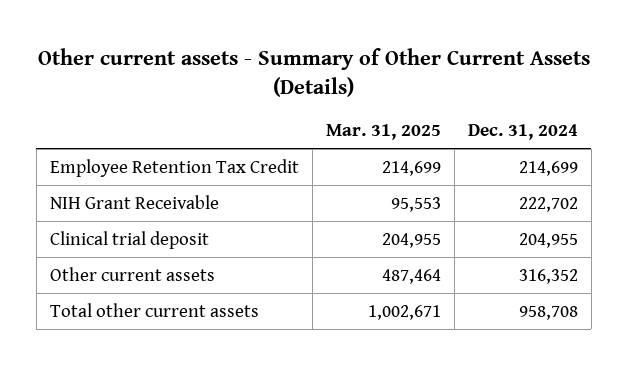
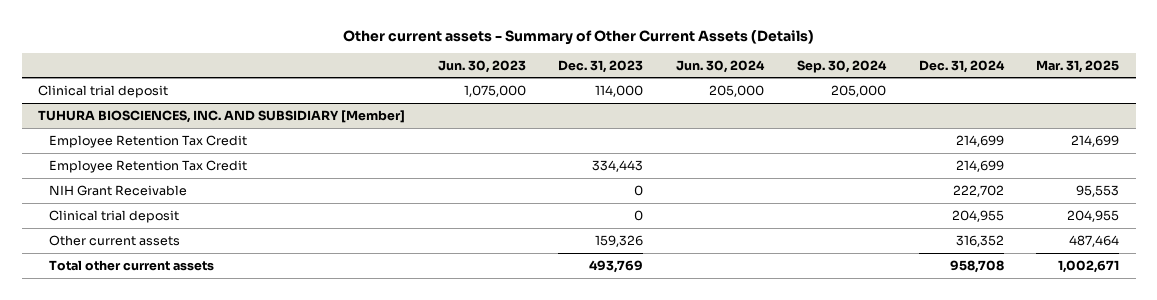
none -> [437,59,526,73] Jun. 30, 2023
none -> [558,59,644,73] Dec. 31, 2023
none -> [676,59,766,73] Jun. 30, 2024
none -> [796,59,887,73] Sep. 30, 2024
none -> [37,84,168,98] Clinical trial deposit
none -> [37,109,405,123] TUHURA BIOSCIENCES, INC. AND SUBSIDIARY [Member]
none -> [48,159,247,173] Employee Retention Tax Credit

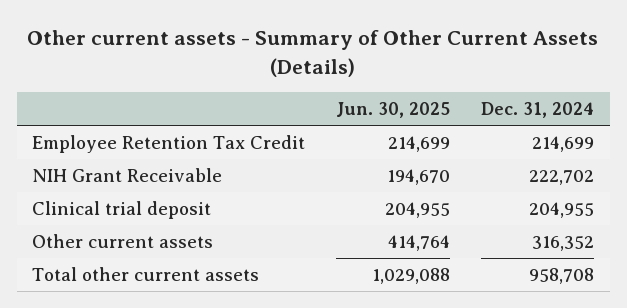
[437,59,526,73] Jun. 30, 2023 -> none
[558,59,644,73] Dec. 31, 2023 -> none
[676,59,766,73] Jun. 30, 2024 -> none
[796,59,887,73] Sep. 30, 2024 -> none
[1036,59,1120,73] Mar. 31, 2025 -> none
none -> [336,102,451,119] Jun. 30, 2025
[37,84,168,98] Clinical trial deposit -> none
[37,109,405,123] TUHURA BIOSCIENCES, INC. AND SUBSIDIARY [Member] -> none
[48,159,247,173] Employee Retention Tax Credit -> none

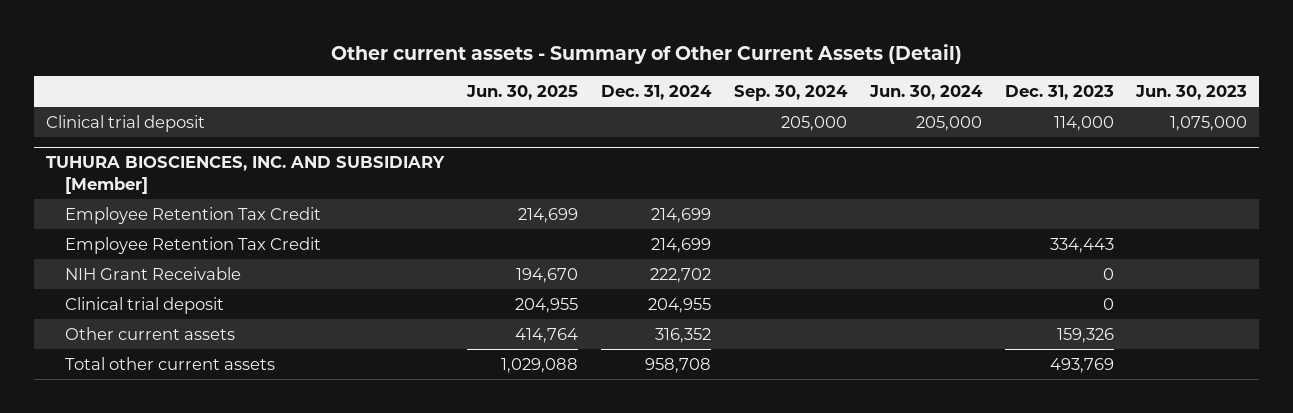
[27,30,599,77] Other current assets - Summary of Other Current Assets (Details) -> [330,43,962,64] Other current assets - Summary of Other Current Assets (Detail)
none -> [733,84,848,101] Sep. 30, 2024
none -> [868,84,983,100] Jun. 30, 2024
none -> [1004,84,1114,100] Dec. 31, 2023
none -> [1135,84,1248,100] Jun. 30, 2023
none -> [45,114,205,132] Clinical trial deposit
none -> [45,156,445,194] TUHURA BIOSCIENCES, INC. AND SUBSIDIARY [Member]
none -> [64,236,321,254] Employee Retention Tax Credit

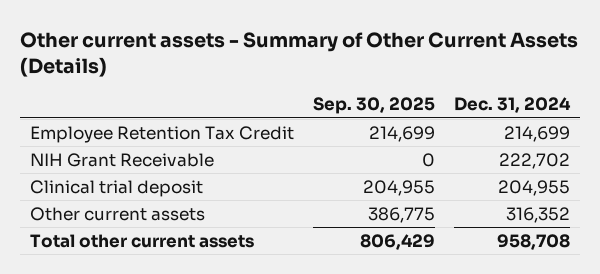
[330,43,962,64] Other current assets - Summary of Other Current Assets (Detail) -> [20,31,579,78] Other current assets - Summary of Other Current Assets (Details)
[465,84,578,100] Jun. 30, 2025 -> none
[733,84,848,101] Sep. 30, 2024 -> none
[868,84,983,100] Jun. 30, 2024 -> none
[1004,84,1114,100] Dec. 31, 2023 -> none
[1135,84,1248,100] Jun. 30, 2023 -> none
none -> [312,97,435,115] Sep. 30, 2025
[45,114,205,132] Clinical trial deposit -> none
[45,156,445,194] TUHURA BIOSCIENCES, INC. AND SUBSIDIARY [Member] -> none
[64,236,321,254] Employee Retention Tax Credit -> none

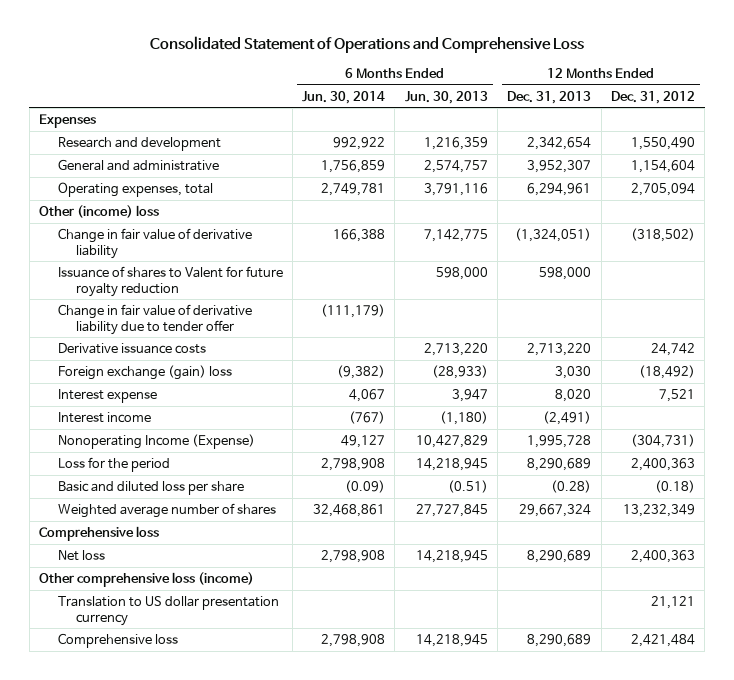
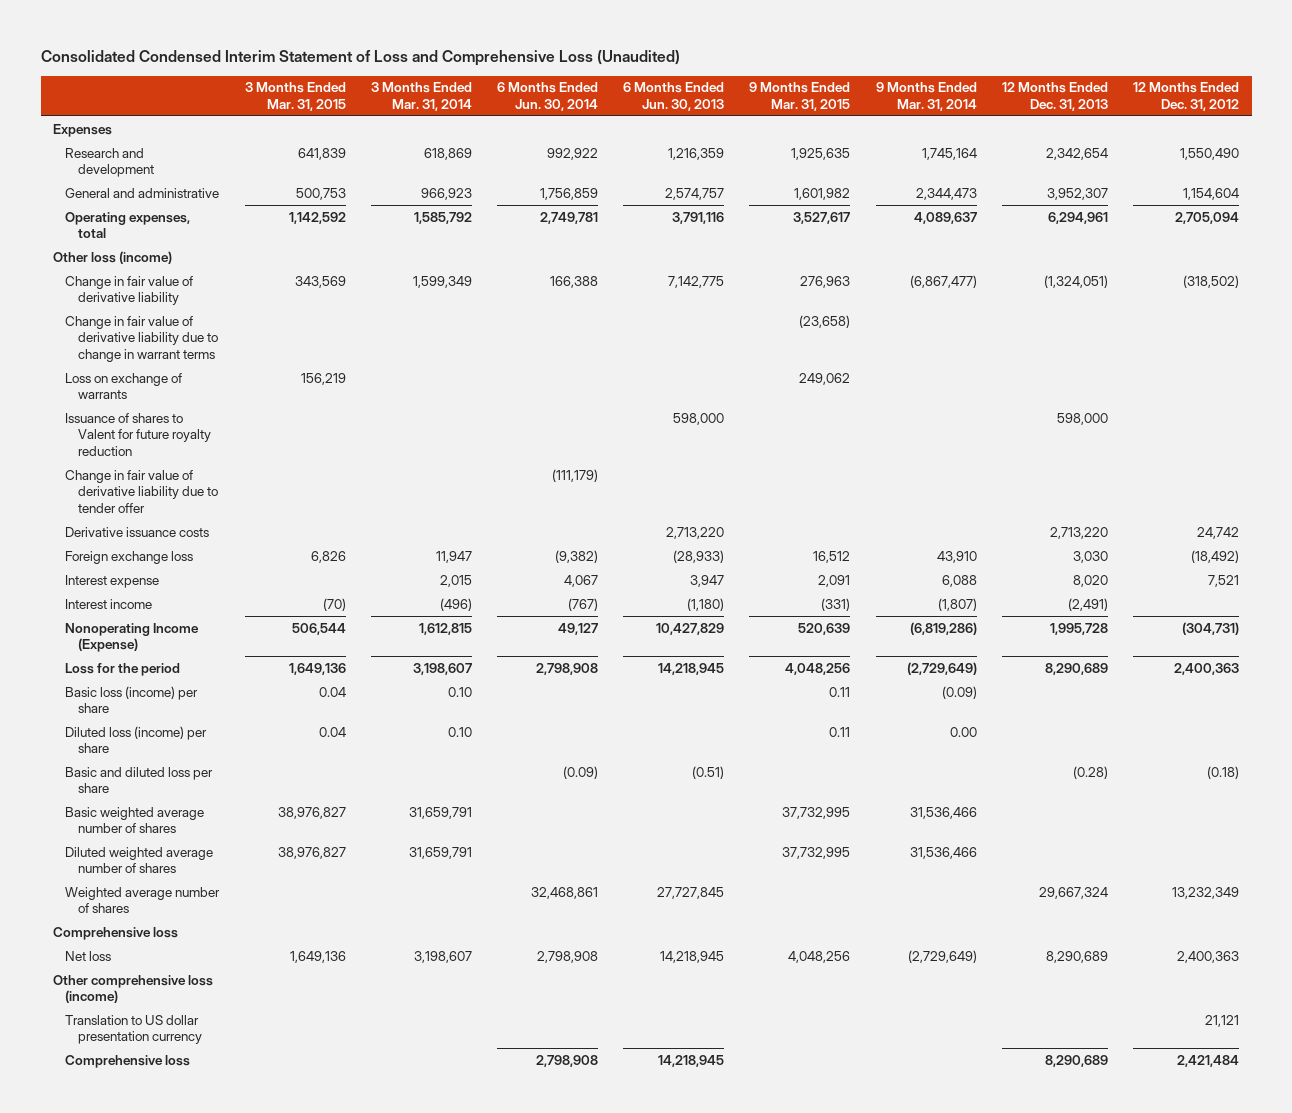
[150,36,585,54] Consolidated Statement of Operations and Comprehensive Loss -> [40,49,680,66] Consolidated Condensed Interim Statement of Loss and Comprehensive Loss (Unaudited)
none -> [244,82,346,111] 3 Months Ended Mar. 31, 2015
none -> [370,82,472,111] 3 Months Ended Mar. 31, 2014
none -> [749,82,851,111] 9 Months Ended Mar. 31, 2015
none -> [875,82,977,111] 9 Months Ended Mar. 31, 2014
[39,204,160,218] Other (income) loss -> [53,250,173,264] Other loss (income)
none -> [65,315,218,362] Change in fair value of derivative liability due to change in warrant terms
none -> [65,372,183,400] Loss on exchange of warrants
[57,364,232,380] Foreign exchange (gain) loss -> [65,550,194,564] Foreign exchange loss
none -> [65,685,199,714] Basic loss (income) per share
none -> [65,725,208,754] Diluted loss (income) per share
none -> [65,806,205,834] Basic weighted average number of shares
none -> [65,846,214,874] Diluted weighted average number of shares

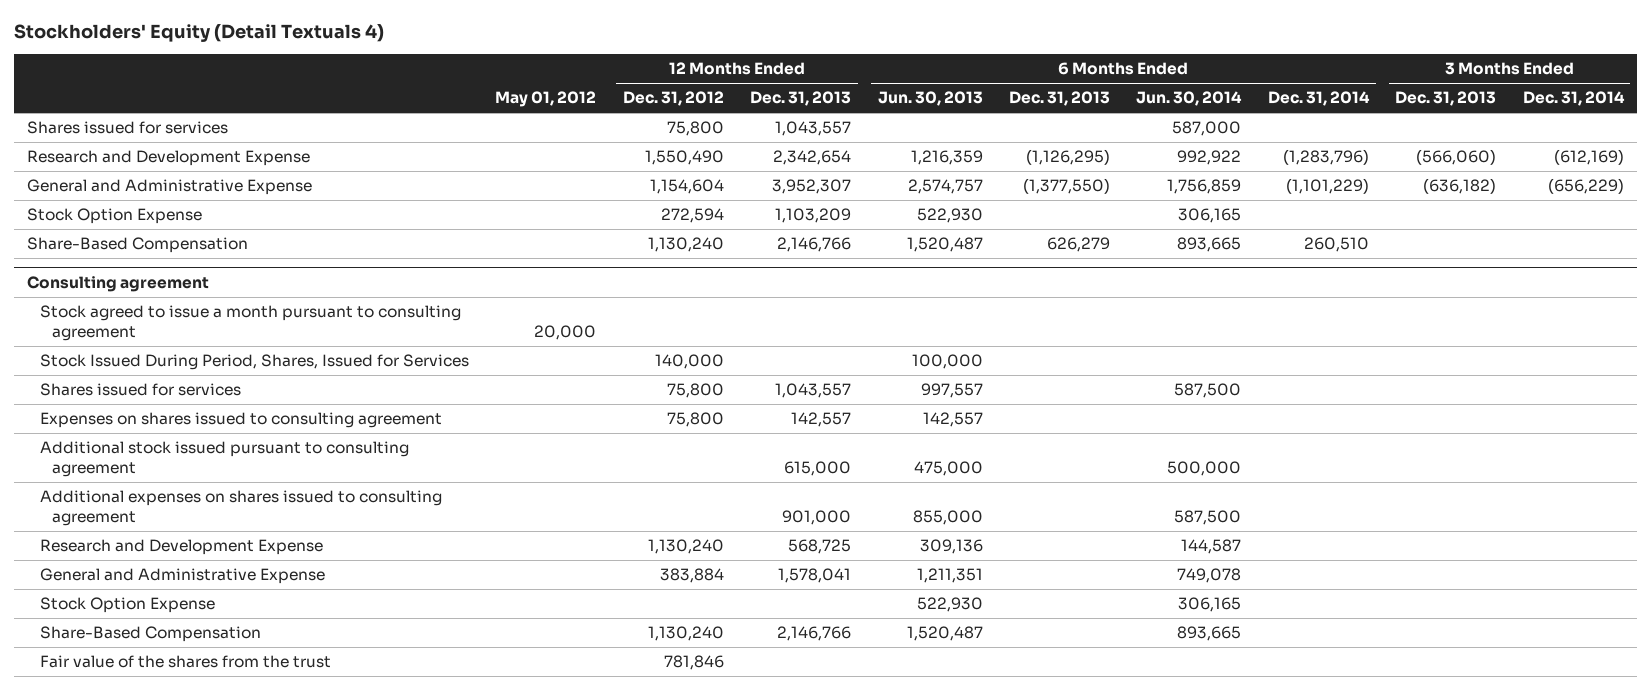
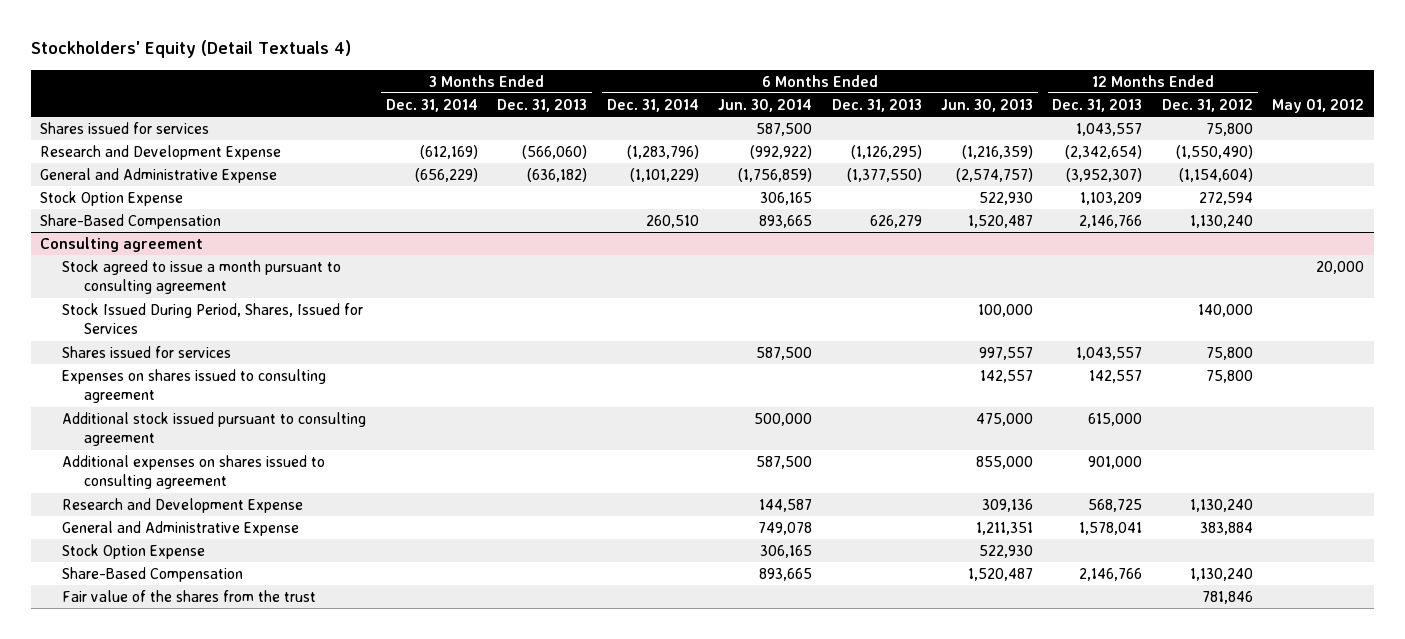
[1172,121,1242,137] 587,000 -> [756,122,813,136] 587,500
[644,150,724,166] 1,550,490 -> [1175,144,1253,159] (1,550,490)
[773,150,852,166] 2,342,654 -> [1065,144,1143,159] (2,342,654)
[910,150,983,166] 1,216,359 -> [962,144,1034,159] (1,216,359)
[1177,150,1242,166] 992,922 -> [750,144,813,159] (992,922)
[649,179,724,195] 1,154,604 -> [1178,167,1253,182] (1,154,604)
[772,179,852,195] 3,952,307 -> [1066,167,1143,182] (3,952,307)
[907,179,983,195] 2,574,757 -> [956,167,1034,182] (2,574,757)
[1167,179,1242,195] 1,756,859 -> [738,167,813,182] (1,756,859)

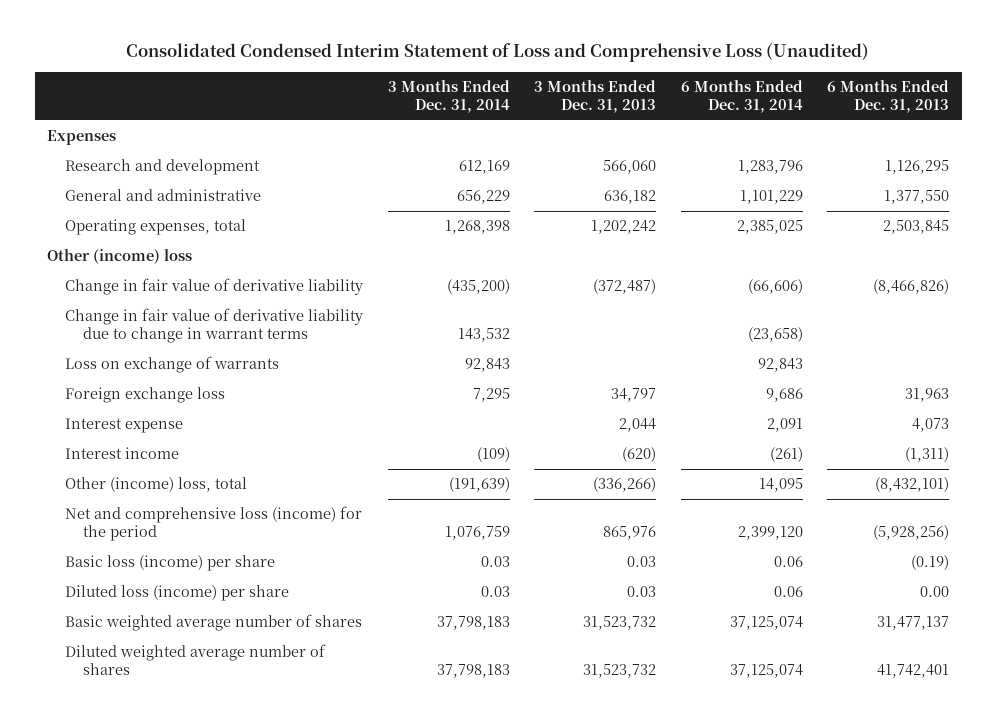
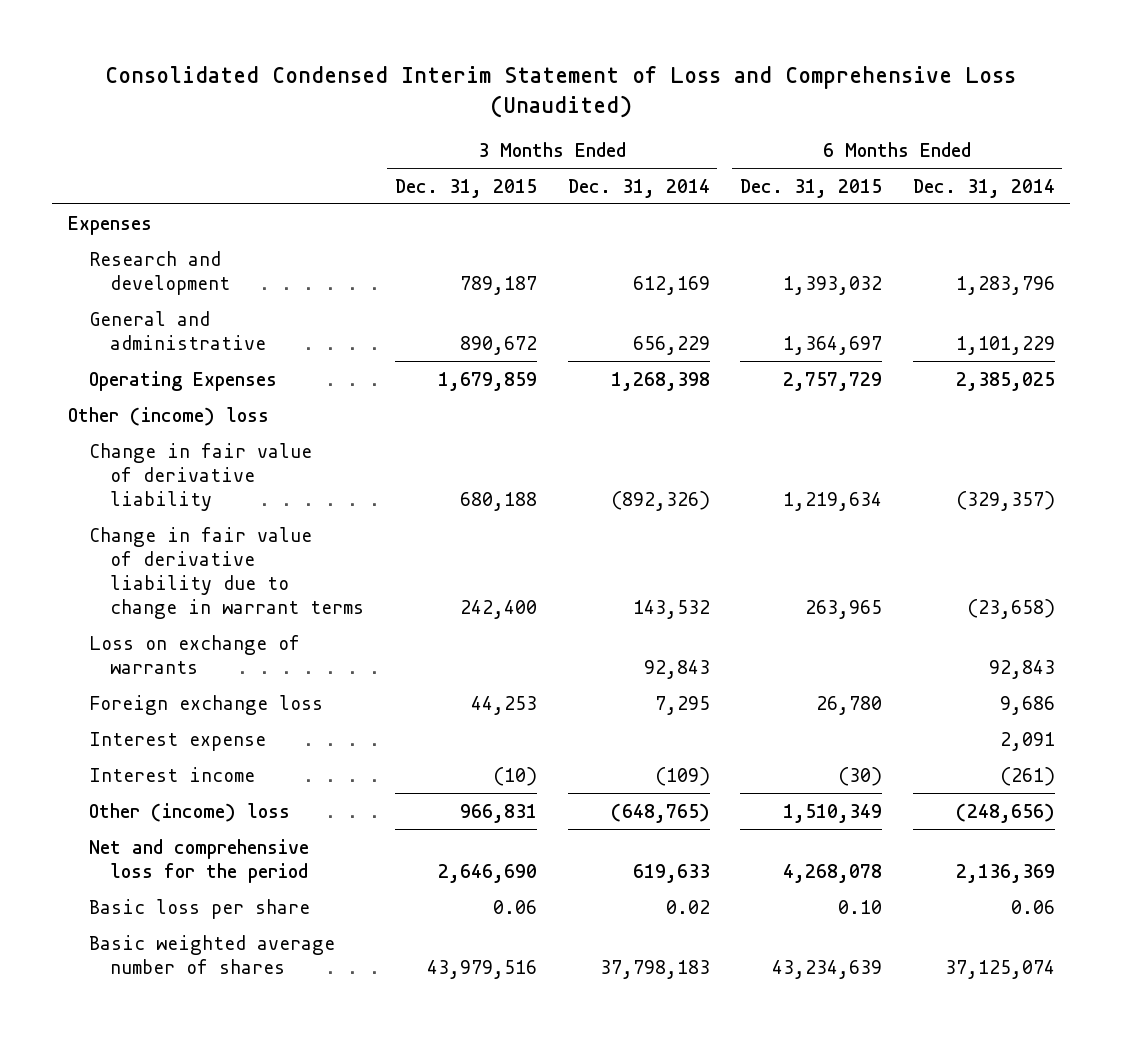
[534,79,657,114] 3 Months Ended Dec. 31, 2013 -> none
[827,79,950,114] 6 Months Ended Dec. 31, 2013 -> none
none -> [394,178,537,198] Dec. 31, 2015
none -> [740,178,883,198] Dec. 31, 2015
[65,219,247,236] Operating expenses, total -> [89,370,278,391] Operating Expenses
[446,279,510,295] (435,200) -> [610,490,710,511] (892,326)
[747,279,803,295] (66,606) -> [955,490,1055,511] (329,357)
[65,585,290,602] Diluted loss (income) per share -> none
[65,477,248,493] Other (income) loss, total -> [89,802,291,822] Other (income) loss
[448,477,510,493] (191,639) -> [610,802,710,823] (648,765)
[758,478,803,493] 14,095 -> [955,802,1055,823] (248,656)
[65,506,363,542] Net and comprehensive loss (income) for the period -> [89,838,310,883] Net and comprehensive loss for the period
[444,526,510,541] 1,076,759 -> [632,863,710,883] 619,633
[737,526,803,541] 2,399,120 -> [955,863,1055,883] 2,136,369
[65,555,276,572] Basic loss (income) per share -> [89,898,311,919] Basic loss per share
[480,556,510,568] 0.03 -> [665,899,710,914] 0.02
[65,644,327,676] Diluted weighted average number of shares -> none

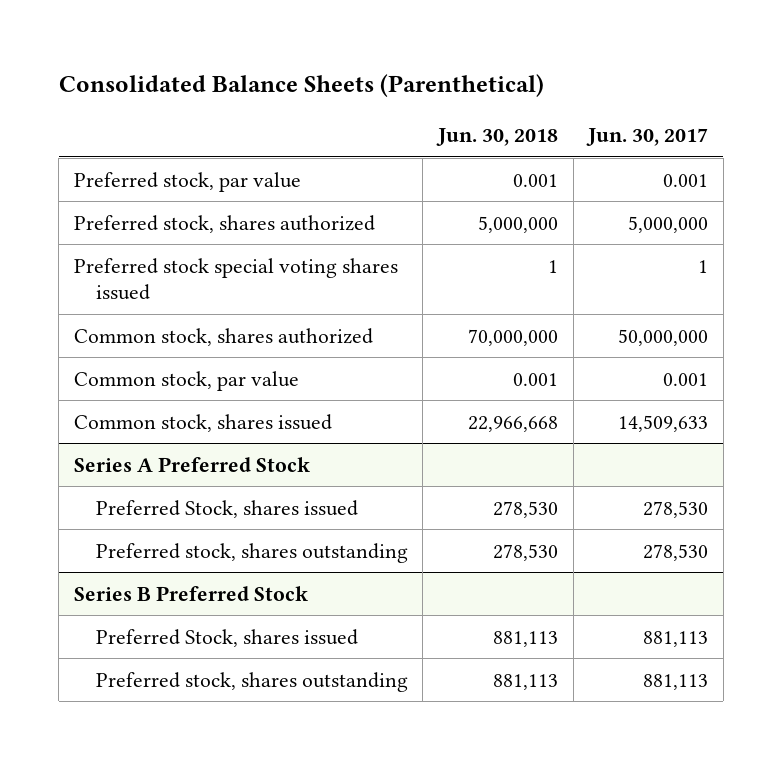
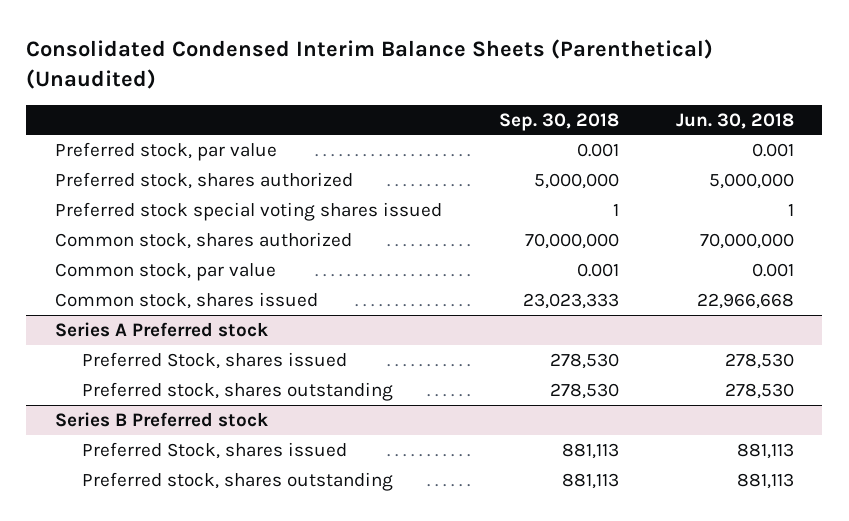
[58,74,544,98] Consolidated Balance Sheets (Parenthetical) -> [26,39,714,89] Consolidated Condensed Interim Balance Sheets (Parenthetical) (Unaudited)
[586,127,709,146] Jun. 30, 2017 -> none
none -> [498,112,619,131] Sep. 30, 2018
[73,456,310,472] Series A Preferred Stock -> [54,321,268,337] Series A Preferred stock
[73,585,308,601] Series B Preferred Stock -> [54,411,268,427] Series B Preferred stock

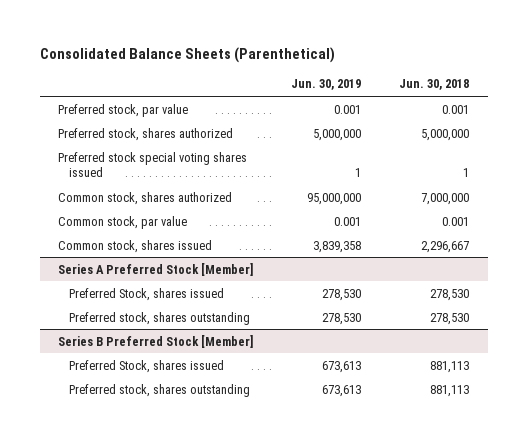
[26,39,714,89] Consolidated Condensed Interim Balance Sheets (Parenthetical) (Unaudited) -> [39,47,335,64] Consolidated Balance Sheets (Parenthetical)
[498,112,619,131] Sep. 30, 2018 -> none
none -> [291,79,362,91] Jun. 30, 2019
[699,232,794,249] 70,000,000 -> [420,192,469,205] 7,000,000
[696,292,794,309] 22,966,668 -> [420,240,469,253] 2,296,667
[54,321,268,337] Series A Preferred stock -> [58,262,254,276] Series A Preferred Stock [Member]
[54,411,268,427] Series B Preferred stock -> [58,334,254,348] Series B Preferred Stock [Member]

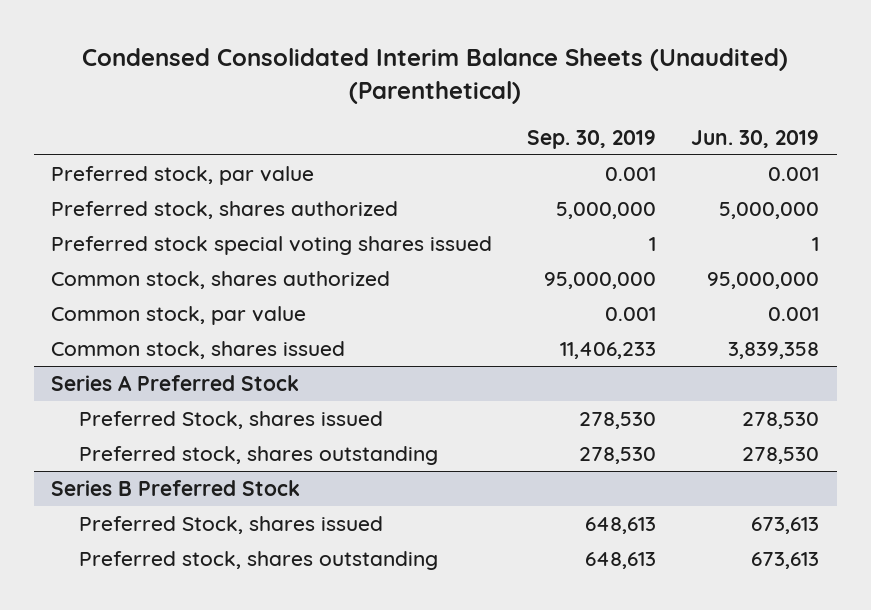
[39,47,335,64] Consolidated Balance Sheets (Parenthetical) -> [82,48,789,104] Condensed Consolidated Interim Balance Sheets (Unaudited) (Parenthetical)
[398,79,469,91] Jun. 30, 2018 -> none
none -> [527,129,657,149] Sep. 30, 2019
[58,262,254,276] Series A Preferred Stock [Member] -> [51,374,300,391] Series A Preferred Stock
[58,334,254,348] Series B Preferred Stock [Member] -> [51,479,301,496] Series B Preferred Stock

